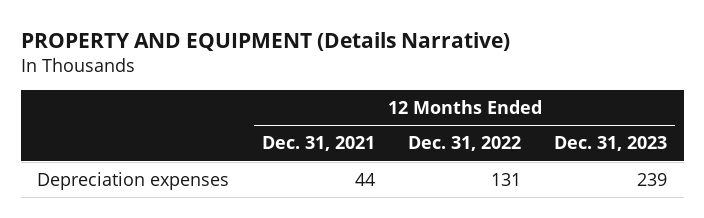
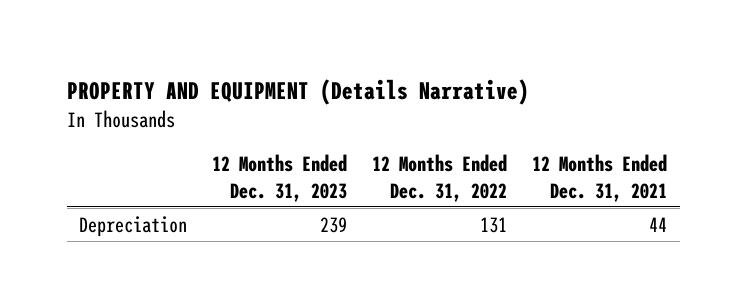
[37,171,230,190] Depreciation expenses -> [79,215,188,237] Depreciation

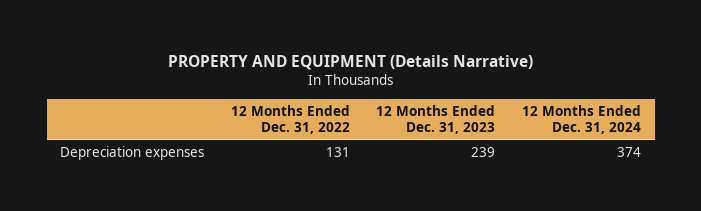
[532,154,668,202] 12 Months Ended Dec. 31, 2021 -> none
none -> [522,104,642,135] 12 Months Ended Dec. 31, 2024
[79,215,188,237] Depreciation -> [59,145,204,160] Depreciation expenses

